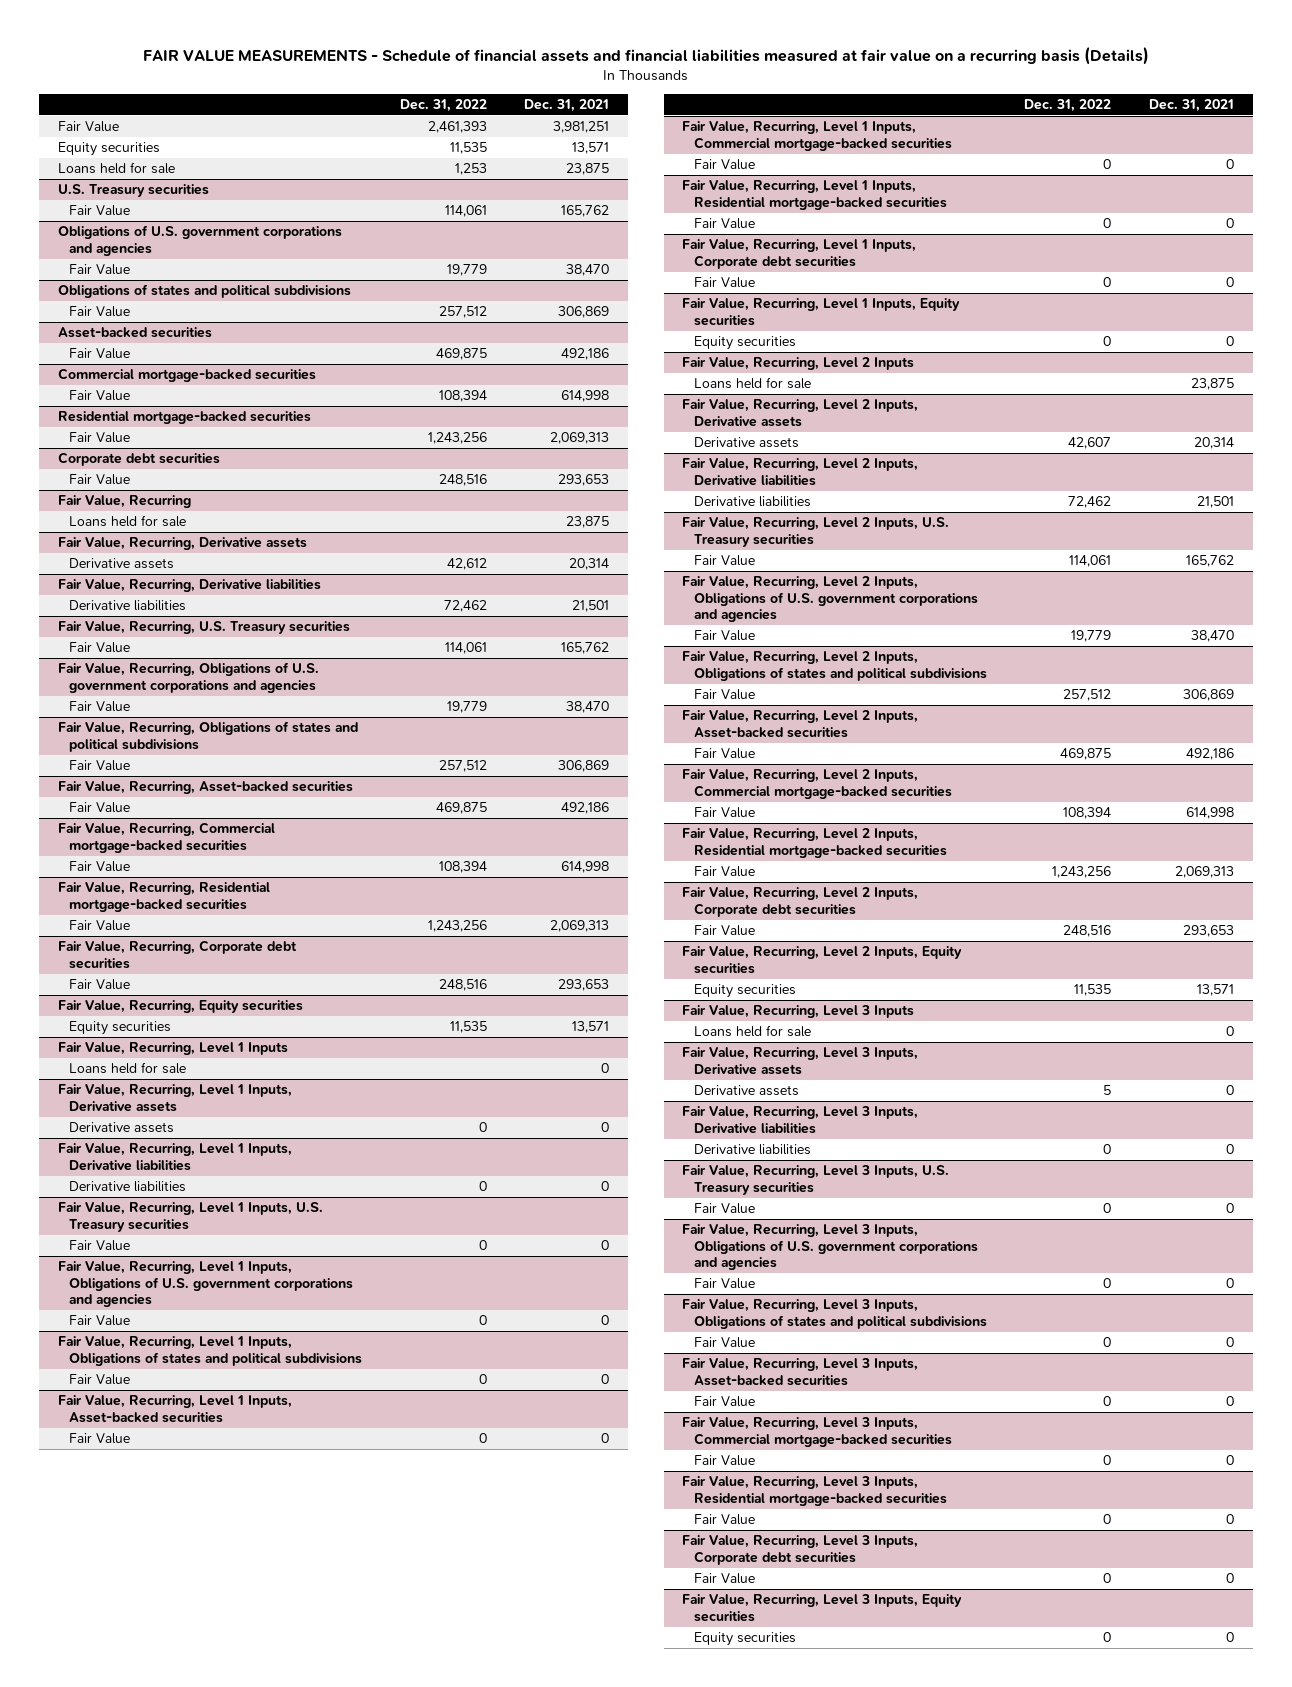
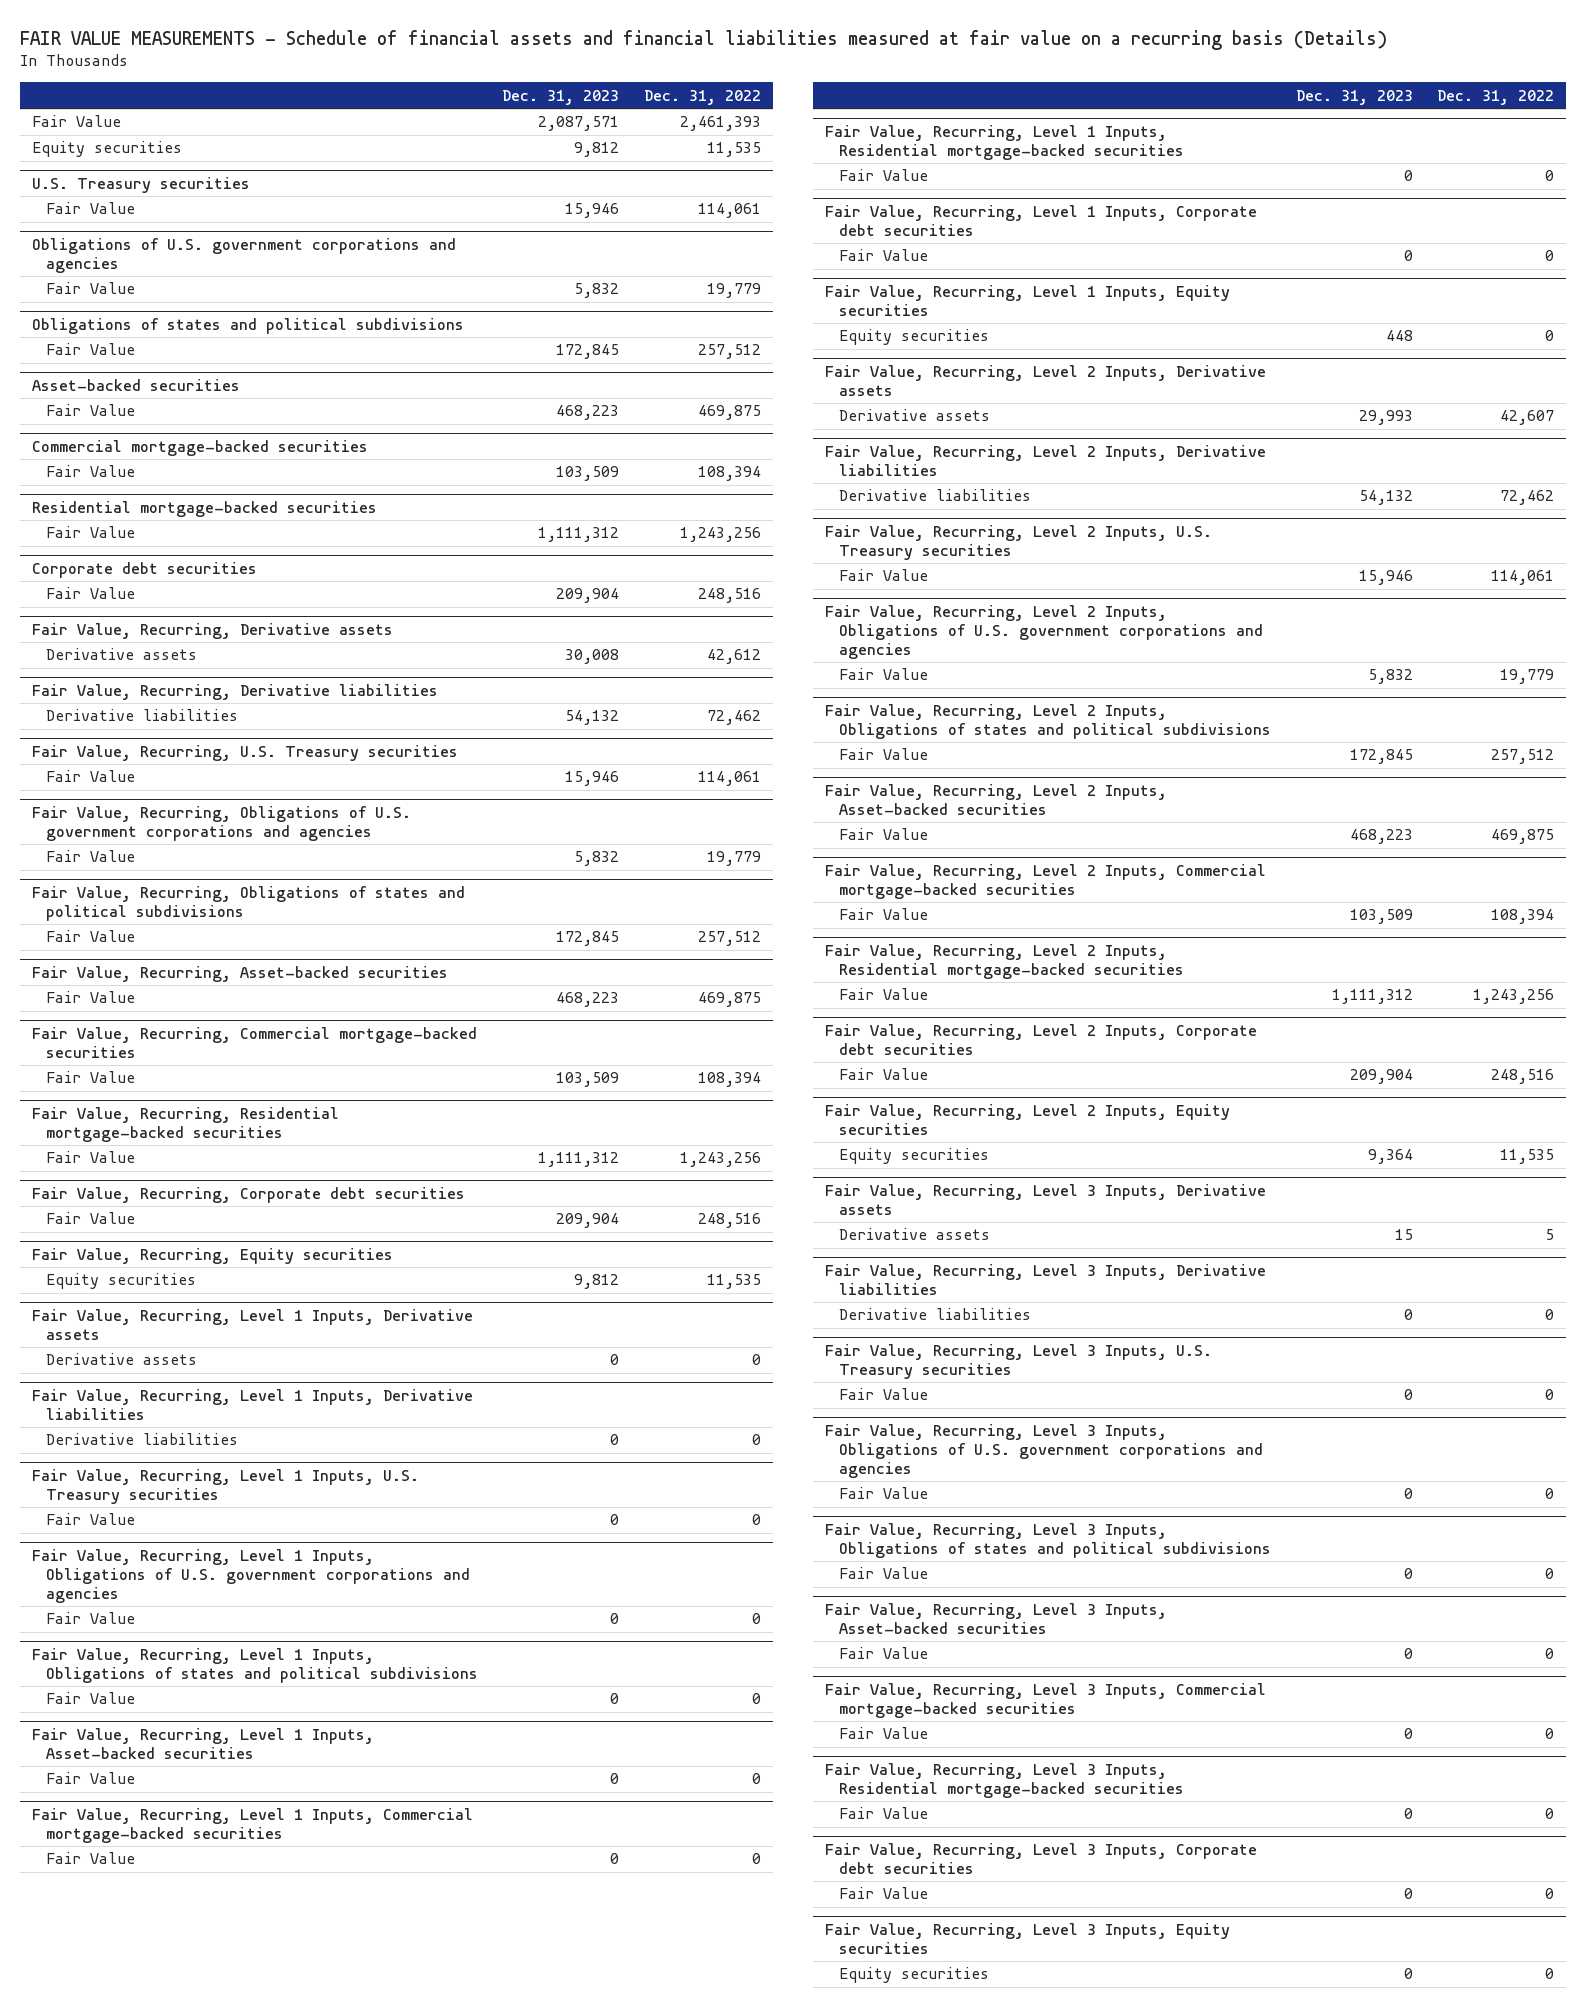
[524,99,610,113] Dec. 31, 2021 -> none
none -> [502,89,620,105] Dec. 31, 2023
[57,162,175,175] Loans held for sale -> none
[57,495,191,509] Fair Value, Recurring -> none
[68,515,186,528] Loans held for sale -> none
[57,1042,288,1056] Fair Value, Recurring, Level 1 Inputs -> none
[68,1062,186,1075] Loans held for sale -> none
[682,357,915,371] Fair Value, Recurring, Level 2 Inputs -> none
[693,377,811,390] Loans held for sale -> none
[682,1005,915,1019] Fair Value, Recurring, Level 3 Inputs -> none
[693,1025,811,1038] Loans held for sale -> none

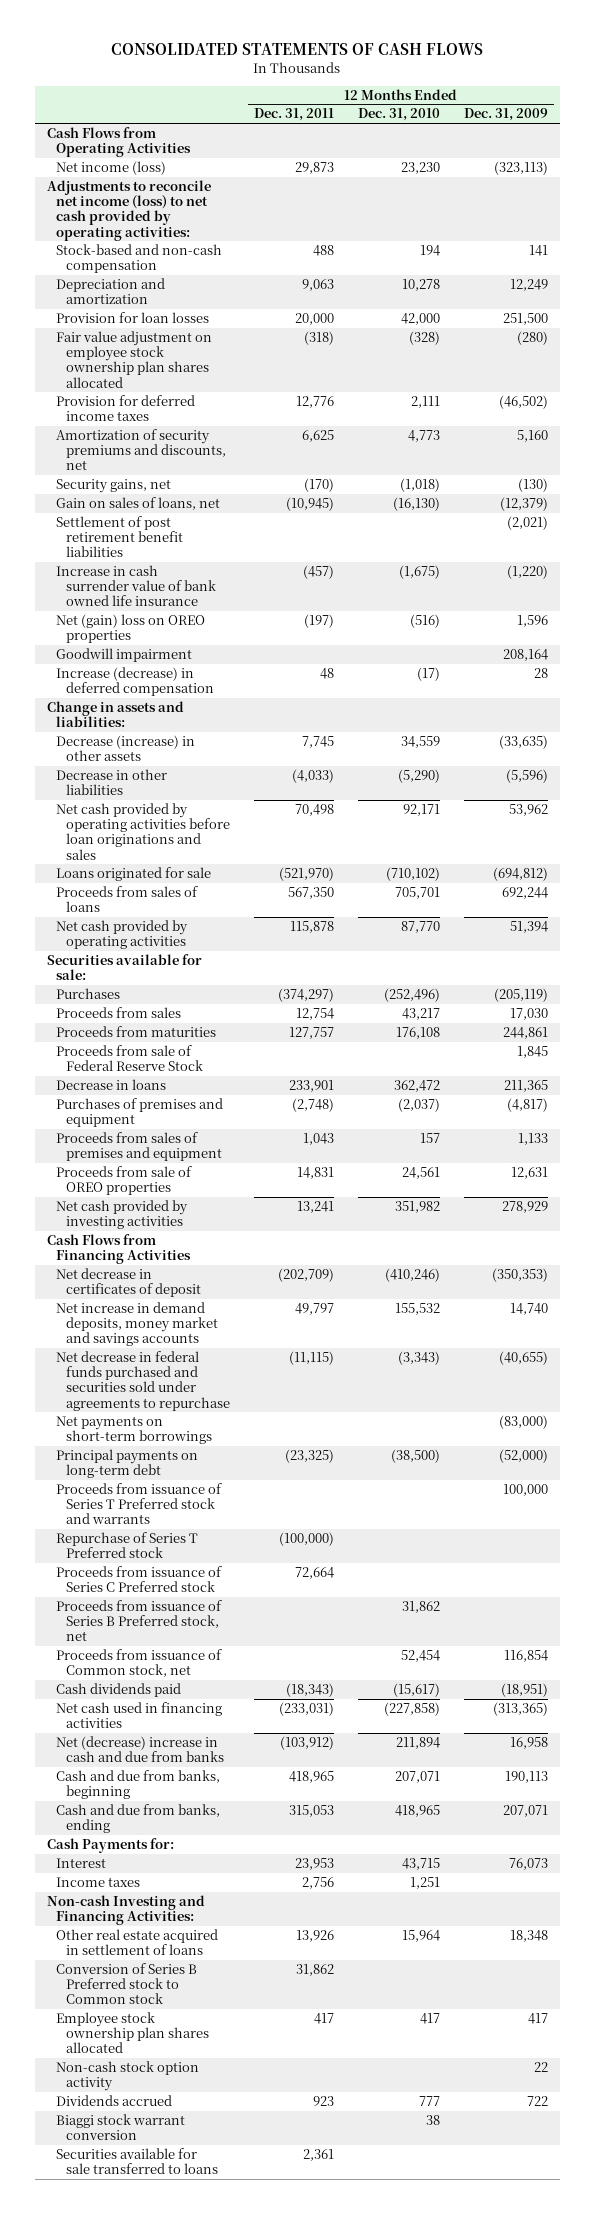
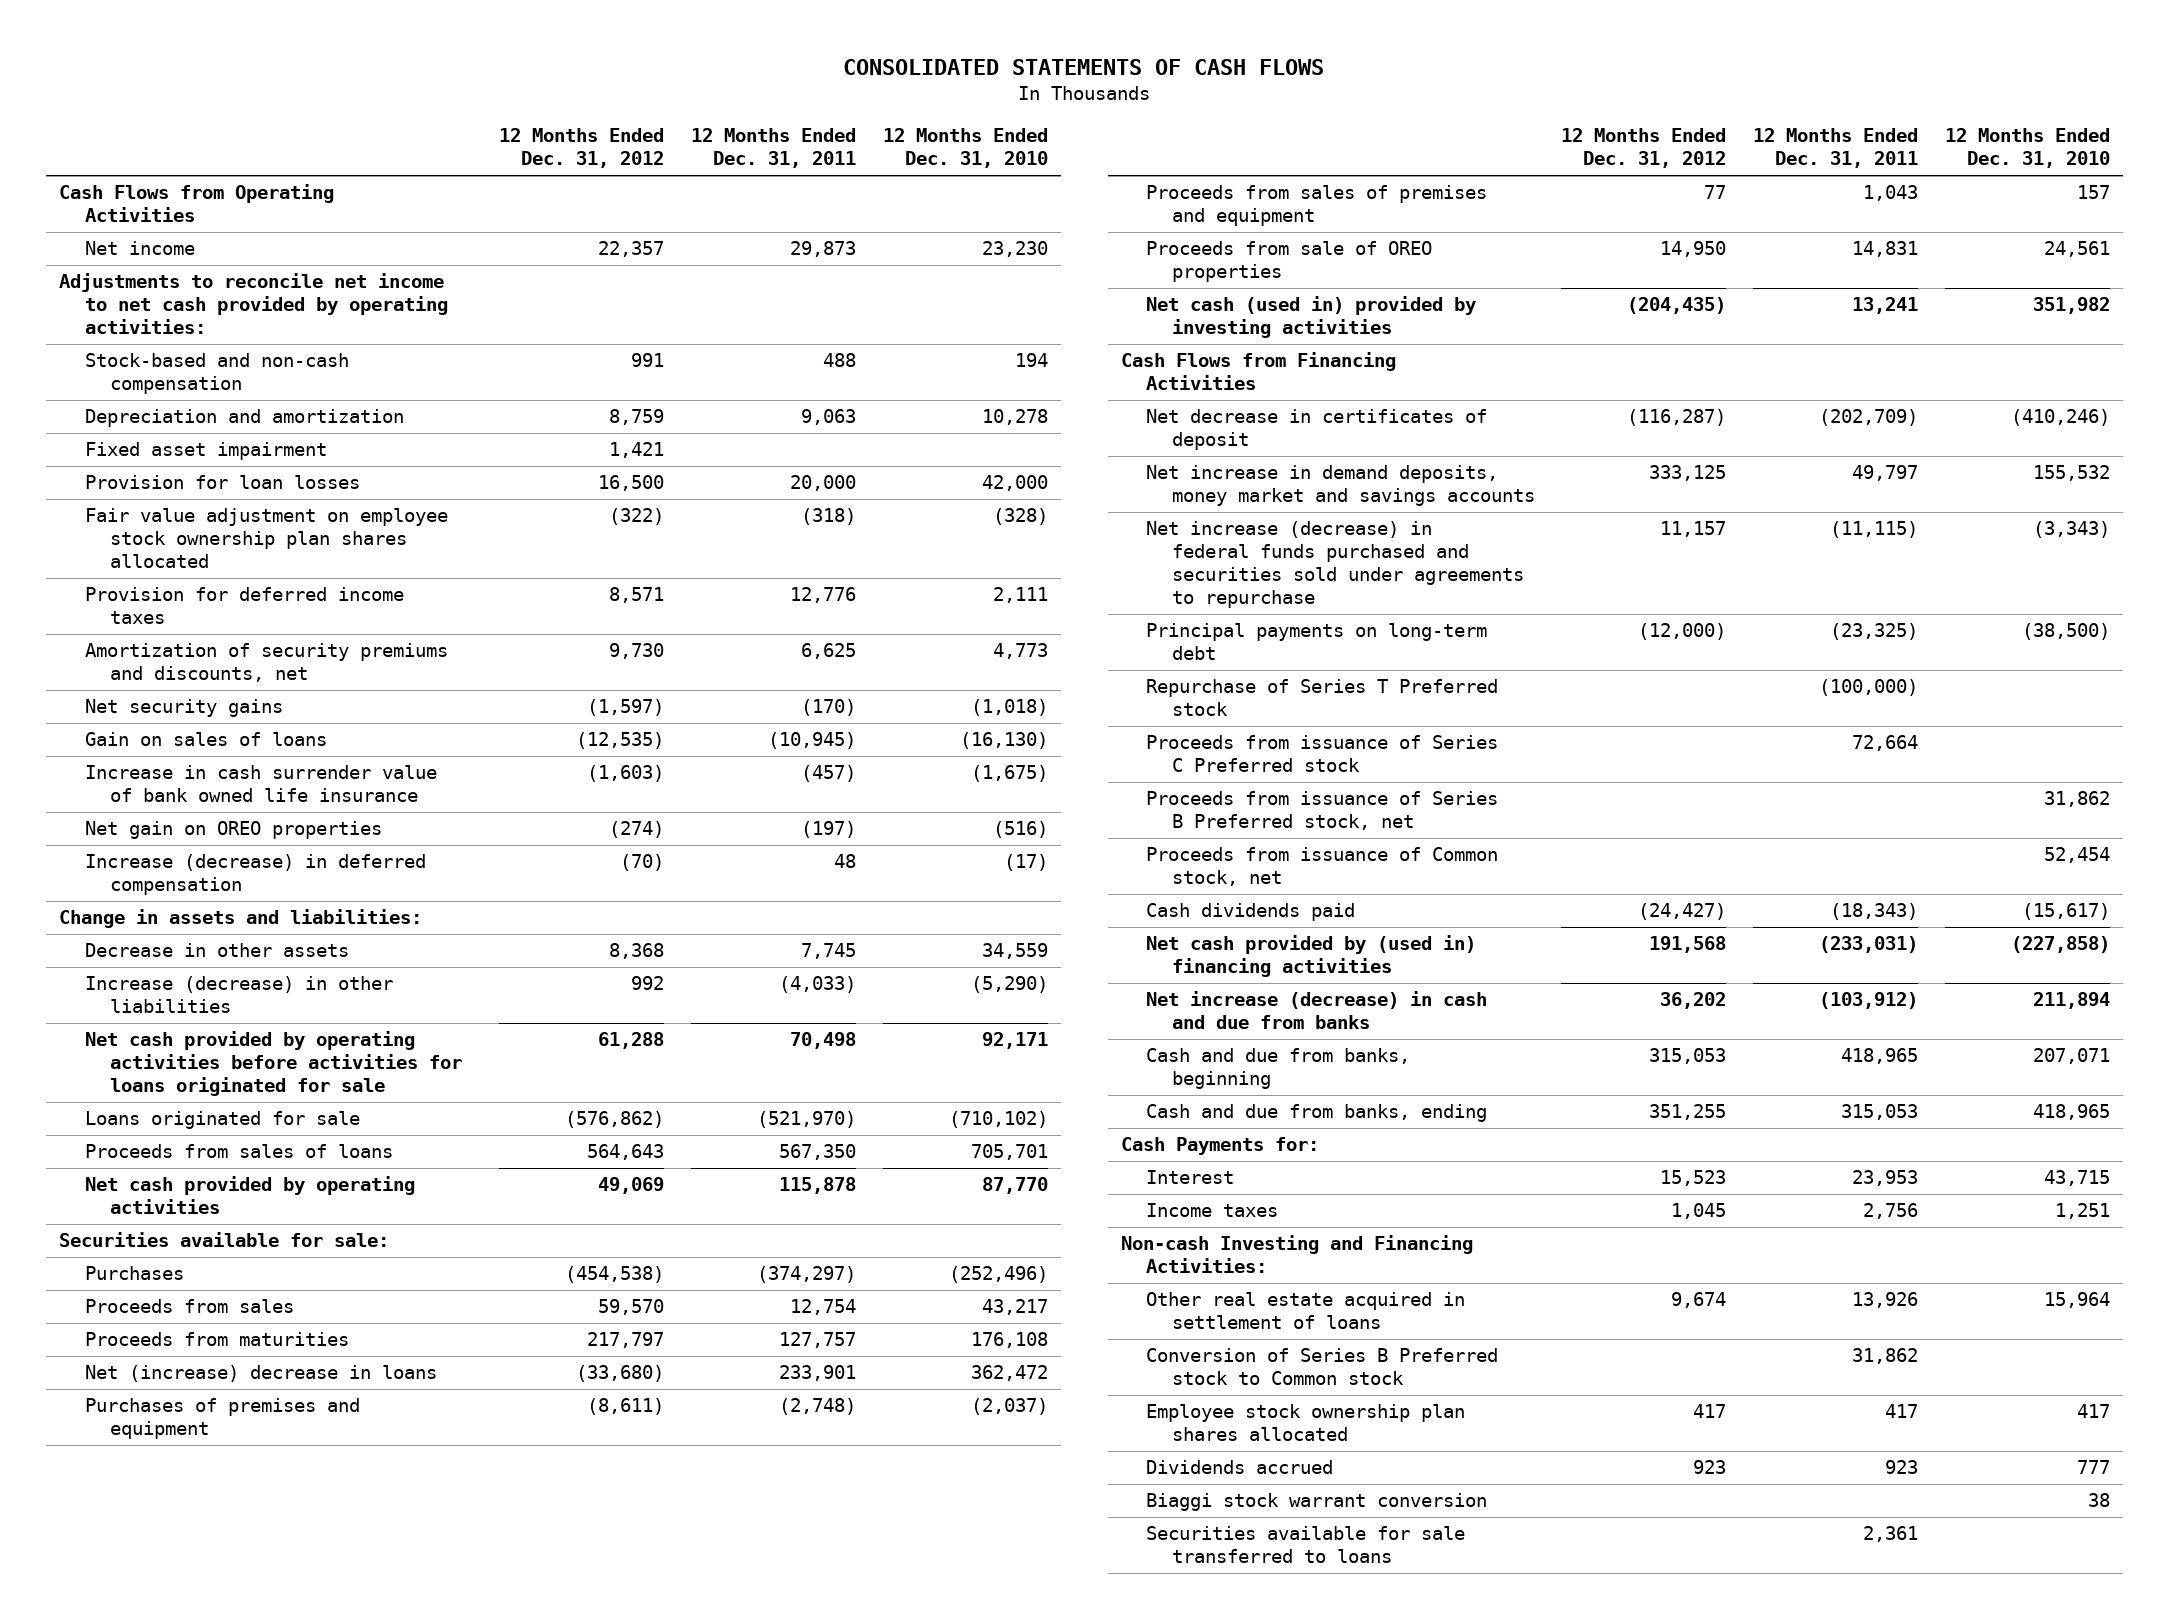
[463,108,548,122] Dec. 31, 2009 -> none
none -> [499,128,665,169] 12 Months Ended Dec. 31, 2012
[56,161,167,176] Net income (loss) -> [84,241,195,256] Net income
[46,180,211,241] Adjustments to reconcile net income (loss) to net cash provided by operating activities: -> [59,273,448,335] Adjustments to reconcile net income to net cash provided by operating activities:
none -> [84,442,327,461] Fixed asset impairment
[56,516,183,558] Settlement of post retirement benefit liabilities -> none
[56,479,172,494] Security gains, net -> [84,699,283,718] Net security gains
[56,497,221,511] Gain on sales of loans, net -> [84,732,327,747] Gain on sales of loans
[56,648,193,663] Goodwill impairment -> none
[56,614,206,644] Net (gain) loss on OREO properties -> [84,821,382,840] Net gain on OREO properties
[56,735,196,762] Decrease (increase) in other assets -> [84,943,349,958] Decrease in other assets
[56,769,168,796] Decrease in other liabilities -> [84,976,393,1014] Increase (decrease) in other liabilities
[56,803,230,860] Net cash provided by operating activities before loan originations and sales -> [84,1031,462,1097] Net cash provided by operating activities before activities for loans originated for sale
[56,1045,203,1072] Proceeds from sale of Federal Reserve Stock -> none
[56,1079,167,1091] Decrease in loans -> [84,1365,437,1383] Net (increase) decrease in loans
[56,1200,189,1230] Net cash provided by investing activities -> [1146,296,1477,339] Net cash (used in) provided by investing activities
[56,1416,212,1445] Net payments on short-term borrowings -> none
[56,1351,230,1411] Net decrease in federal funds purchased and securities sold under agreements to repurchase -> [1146,521,1524,608] Net increase (decrease) in federal funds purchased and securities sold under agreements to repurchase
[56,1483,223,1525] Proceeds from issuance of Series T Preferred stock and warrants -> none
[56,1702,223,1729] Net cash used in financing activities -> [1146,935,1477,978] Net cash provided by (used in) financing activities
[56,1736,224,1763] Net (decrease) increase in cash and due from banks -> [1146,991,1488,1030] Net increase (decrease) in cash and due from banks
[56,2061,200,2092] Non-cash stock option activity -> none

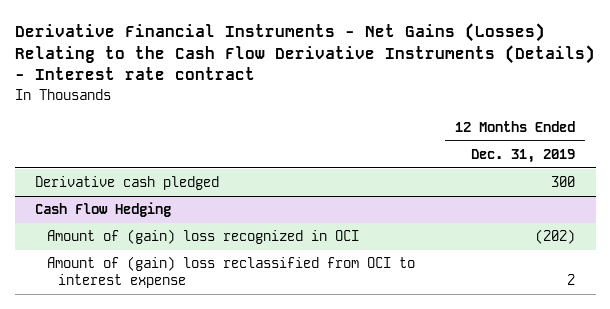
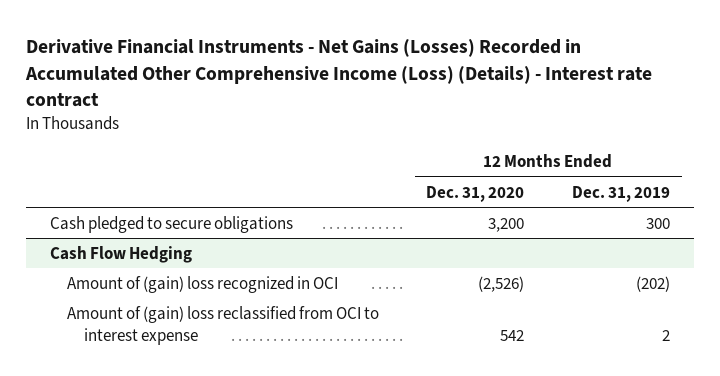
[14,22,595,81] Derivative Financial Instruments - Net Gains (Losses) Relating to the Cash Flow Derivative Instruments (Details) - Interest rate contract -> [25,38,653,108] Derivative Financial Instruments - Net Gains (Losses) Recorded in Accumulated Other Comprehensive Income (Loss) (Details) - Interest rate contract
none -> [426,185,525,202] Dec. 31, 2020
[35,176,220,191] Derivative cash pledged -> [50,215,294,233] Cash pledged to secure obligations

